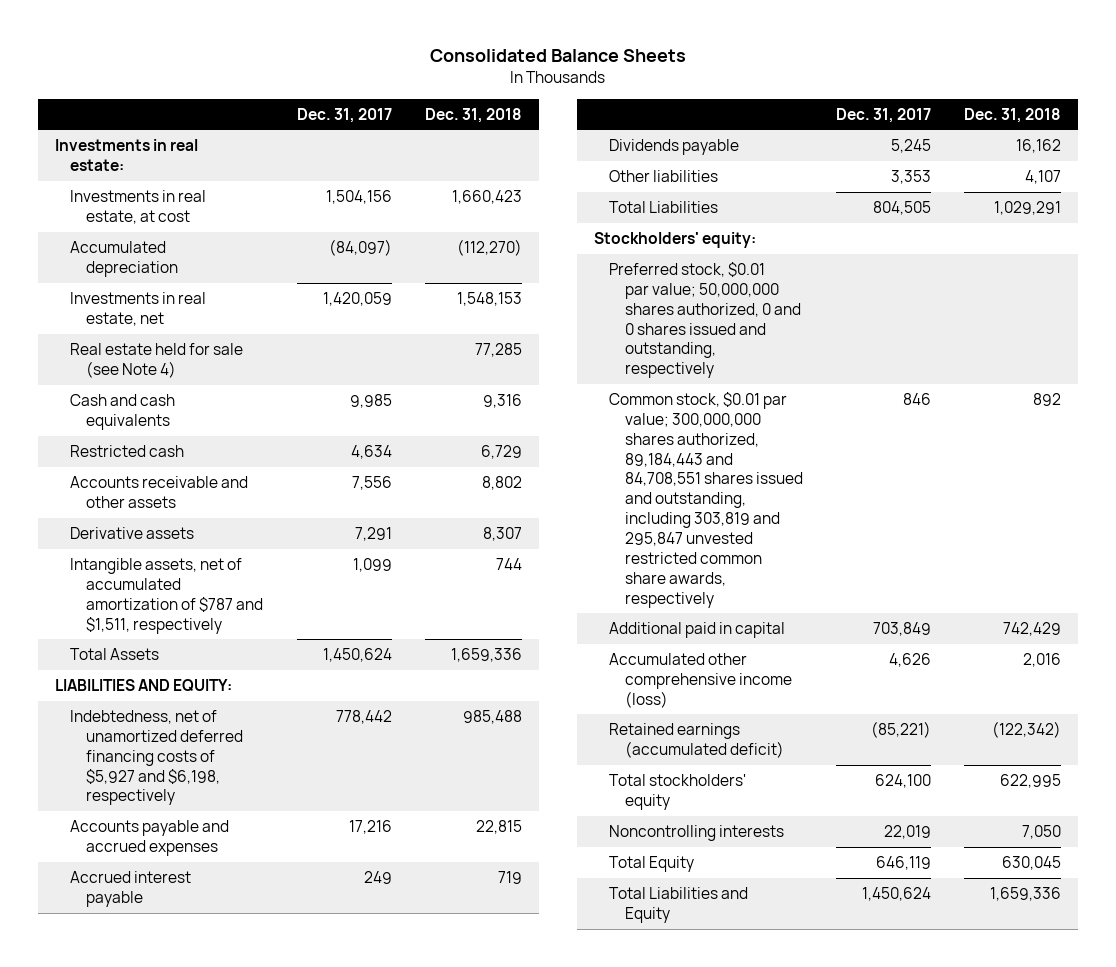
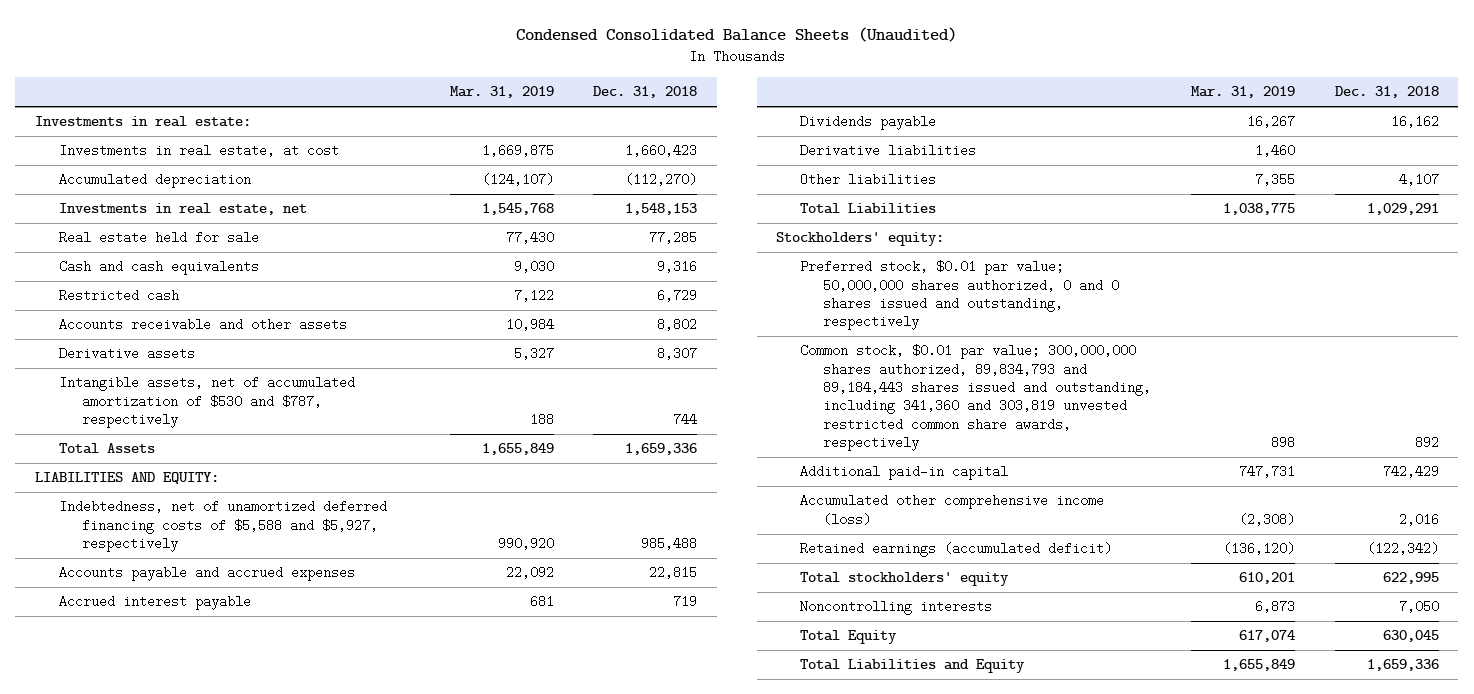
[429,49,686,63] Consolidated Balance Sheets -> [515,26,957,42] Condensed Consolidated Balance Sheets (Unaudited)
[297,107,393,123] Dec. 31, 2017 -> none
none -> [449,86,554,99] Mar. 31, 2019
[70,342,244,378] Real estate held for sale (see Note 4) -> [58,231,259,245] Real estate held for sale
[70,557,264,634] Intangible assets, net of accumulated amortization of $787 and $1,511, respectively -> [58,376,355,429] Intangible assets, net of accumulated amortization of $530 and $787, respectively
[70,709,244,806] Indebtedness, net of unamortized deferred financing costs of $5,927 and $6,198, respectively -> [58,500,387,553] Indebtedness, net of unamortized deferred financing costs of $5,588 and $5,927, respectively
none -> [799,144,976,158] Derivative liabilities
[609,391,804,608] Common stock, $0.01 par value; 300,000,000 shares authorized, 89,184,443 and 84,708,551 shares issued and outstanding, including 303,819 and 295,847 unvested restricted common share awards, respectively -> [799,344,1152,451] Common stock, $0.01 par value; 300,000,000 shares authorized, 89,834,793 and 89,184,443 shares issued and outstanding, including 341,360 and 303,819 unvested restricted common share awards, respectively
[609,621,786,638] Additional paid in capital -> [799,465,1008,481] Additional paid-in capital

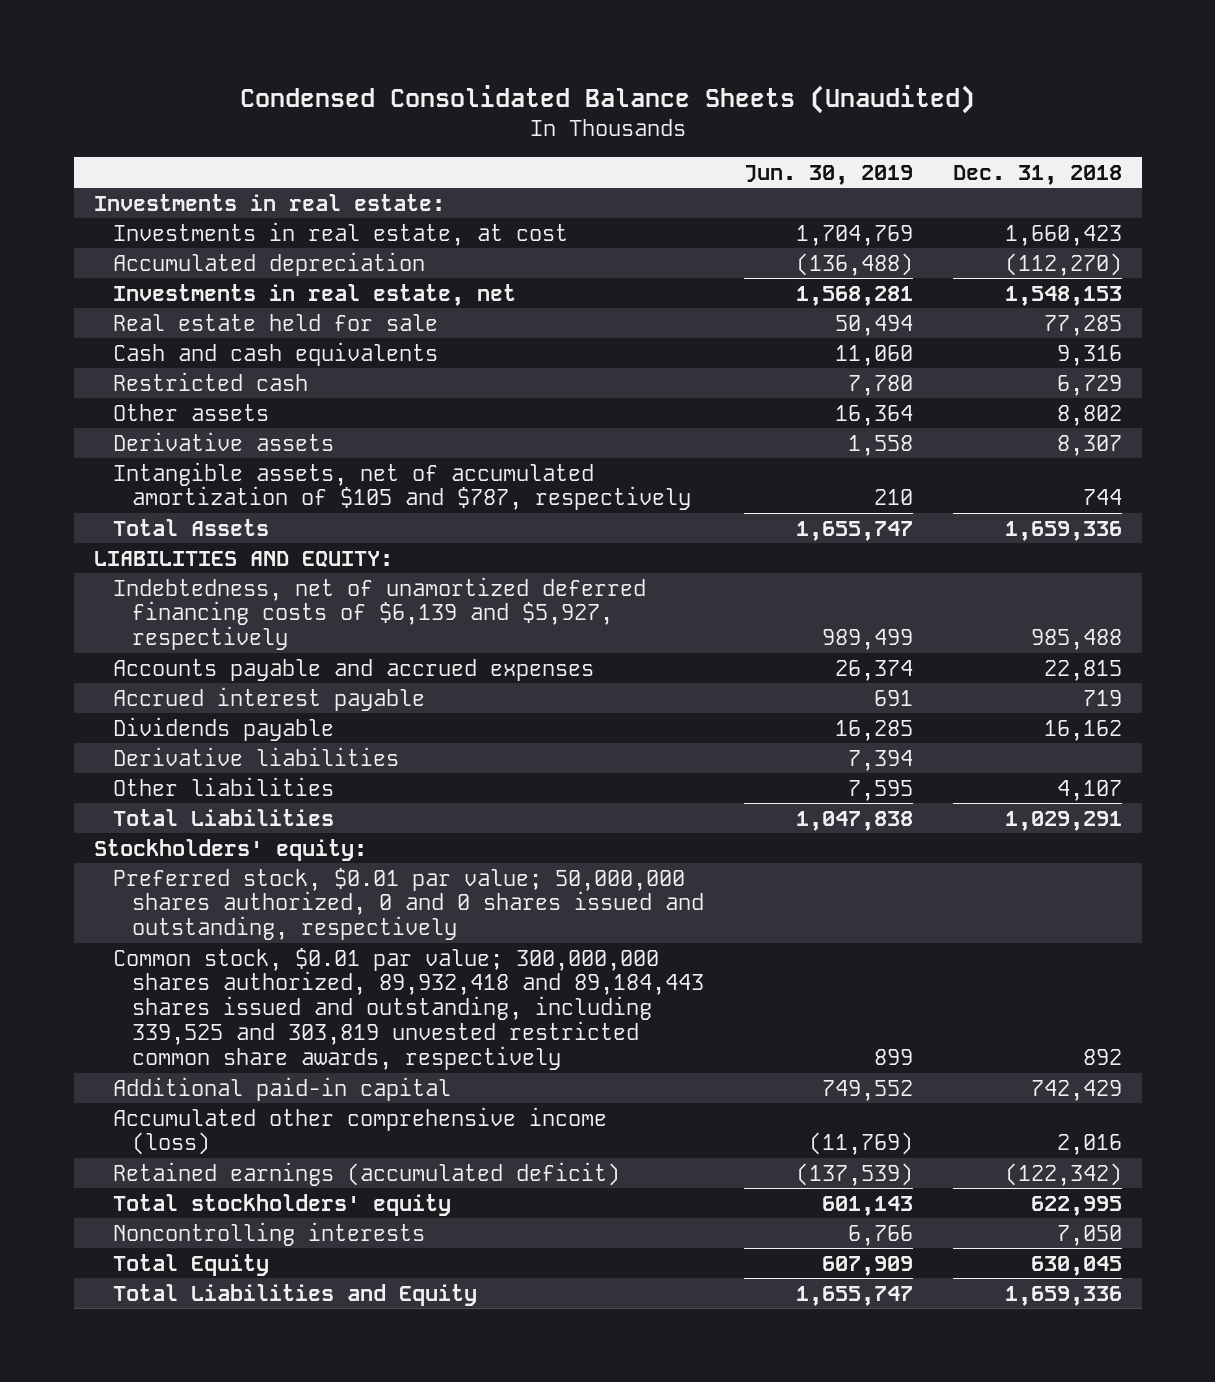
[449,86,554,99] Mar. 31, 2019 -> none
none -> [743,164,913,185] Jun. 30, 2019
[58,318,347,332] Accounts receivable and other assets -> [112,403,269,421] Other assets
[58,376,355,429] Intangible assets, net of accumulated amortization of $530 and $787, respectively -> [112,461,692,511] Intangible assets, net of accumulated amortization of $105 and $787, respectively
[58,500,387,553] Indebtedness, net of unamortized deferred financing costs of $5,588 and $5,927, respectively -> [112,576,646,651] Indebtedness, net of unamortized deferred financing costs of $6,139 and $5,927, respectively
[799,344,1152,451] Common stock, $0.01 par value; 300,000,000 shares authorized, 89,834,793 and 89,184,443 shares issued and outstanding, including 341,360 and 303,819 unvested restricted common share awards, respectively -> [112,947,705,1071] Common stock, $0.01 par value; 300,000,000 shares authorized, 89,932,418 and 89,184,443 shares issued and outstanding, including 339,525 and 303,819 unvested restricted common share awards, respectively

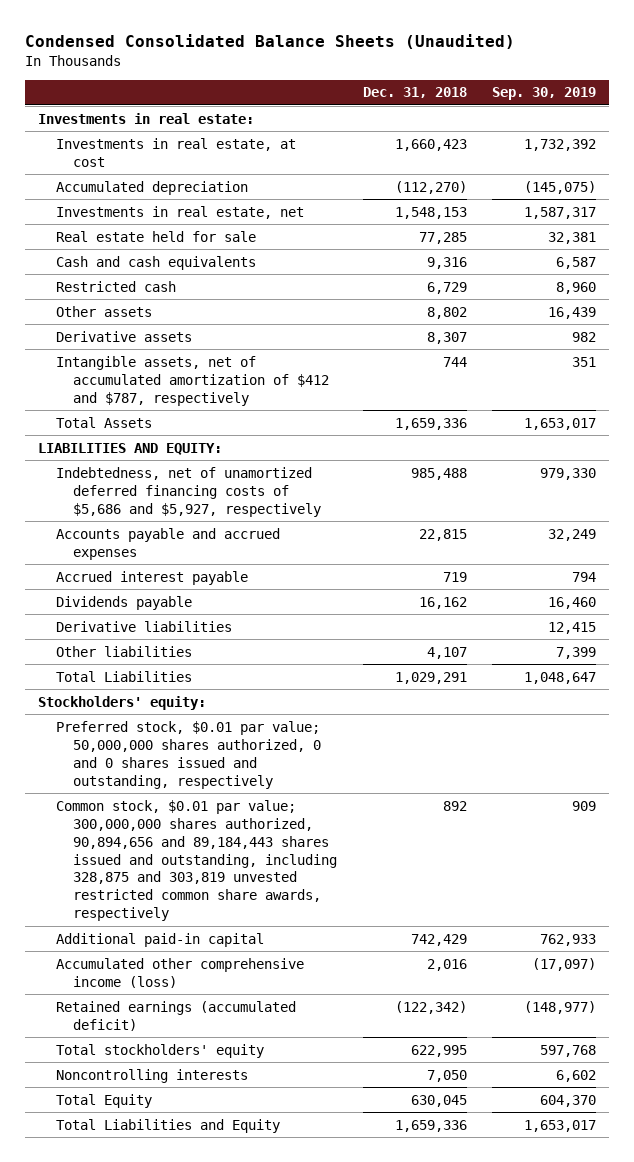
[743,164,913,185] Jun. 30, 2019 -> none
none -> [492,87,597,101] Sep. 30, 2019
[112,461,692,511] Intangible assets, net of accumulated amortization of $105 and $787, respectively -> [55,355,330,406] Intangible assets, net of accumulated amortization of $412 and $787, respectively
[112,576,646,651] Indebtedness, net of unamortized deferred financing costs of $6,139 and $5,927, respectively -> [55,466,322,517] Indebtedness, net of unamortized deferred financing costs of $5,686 and $5,927, respectively
[112,947,705,1071] Common stock, $0.01 par value; 300,000,000 shares authorized, 89,932,418 and 89,184,443 shares issued and outstanding, including 339,525 and 303,819 unvested restricted common share awards, respectively -> [55,799,338,922] Common stock, $0.01 par value; 300,000,000 shares authorized, 90,894,656 and 89,184,443 shares issued and outstanding, including 328,875 and 303,819 unvested restricted common share awards, respectively

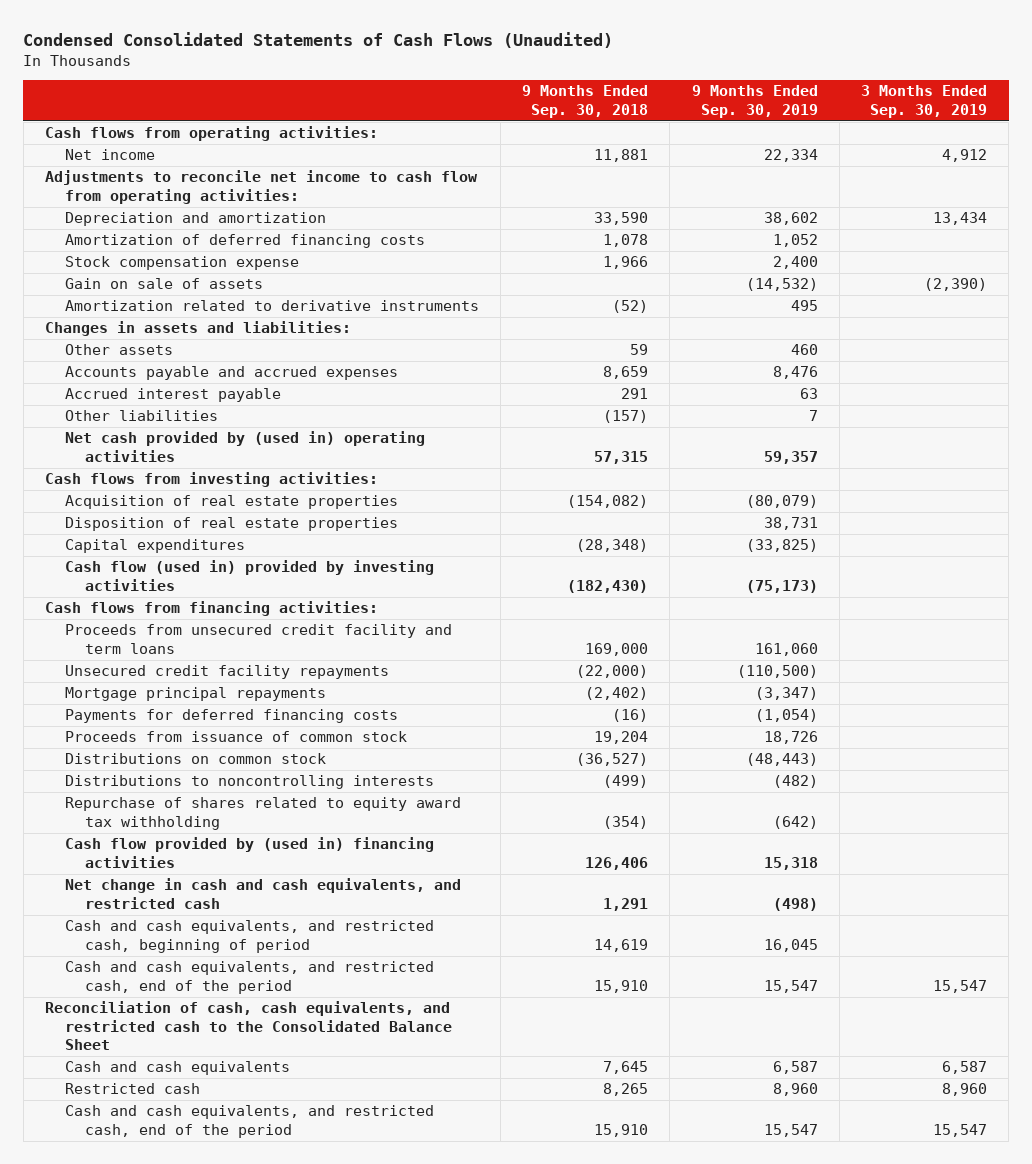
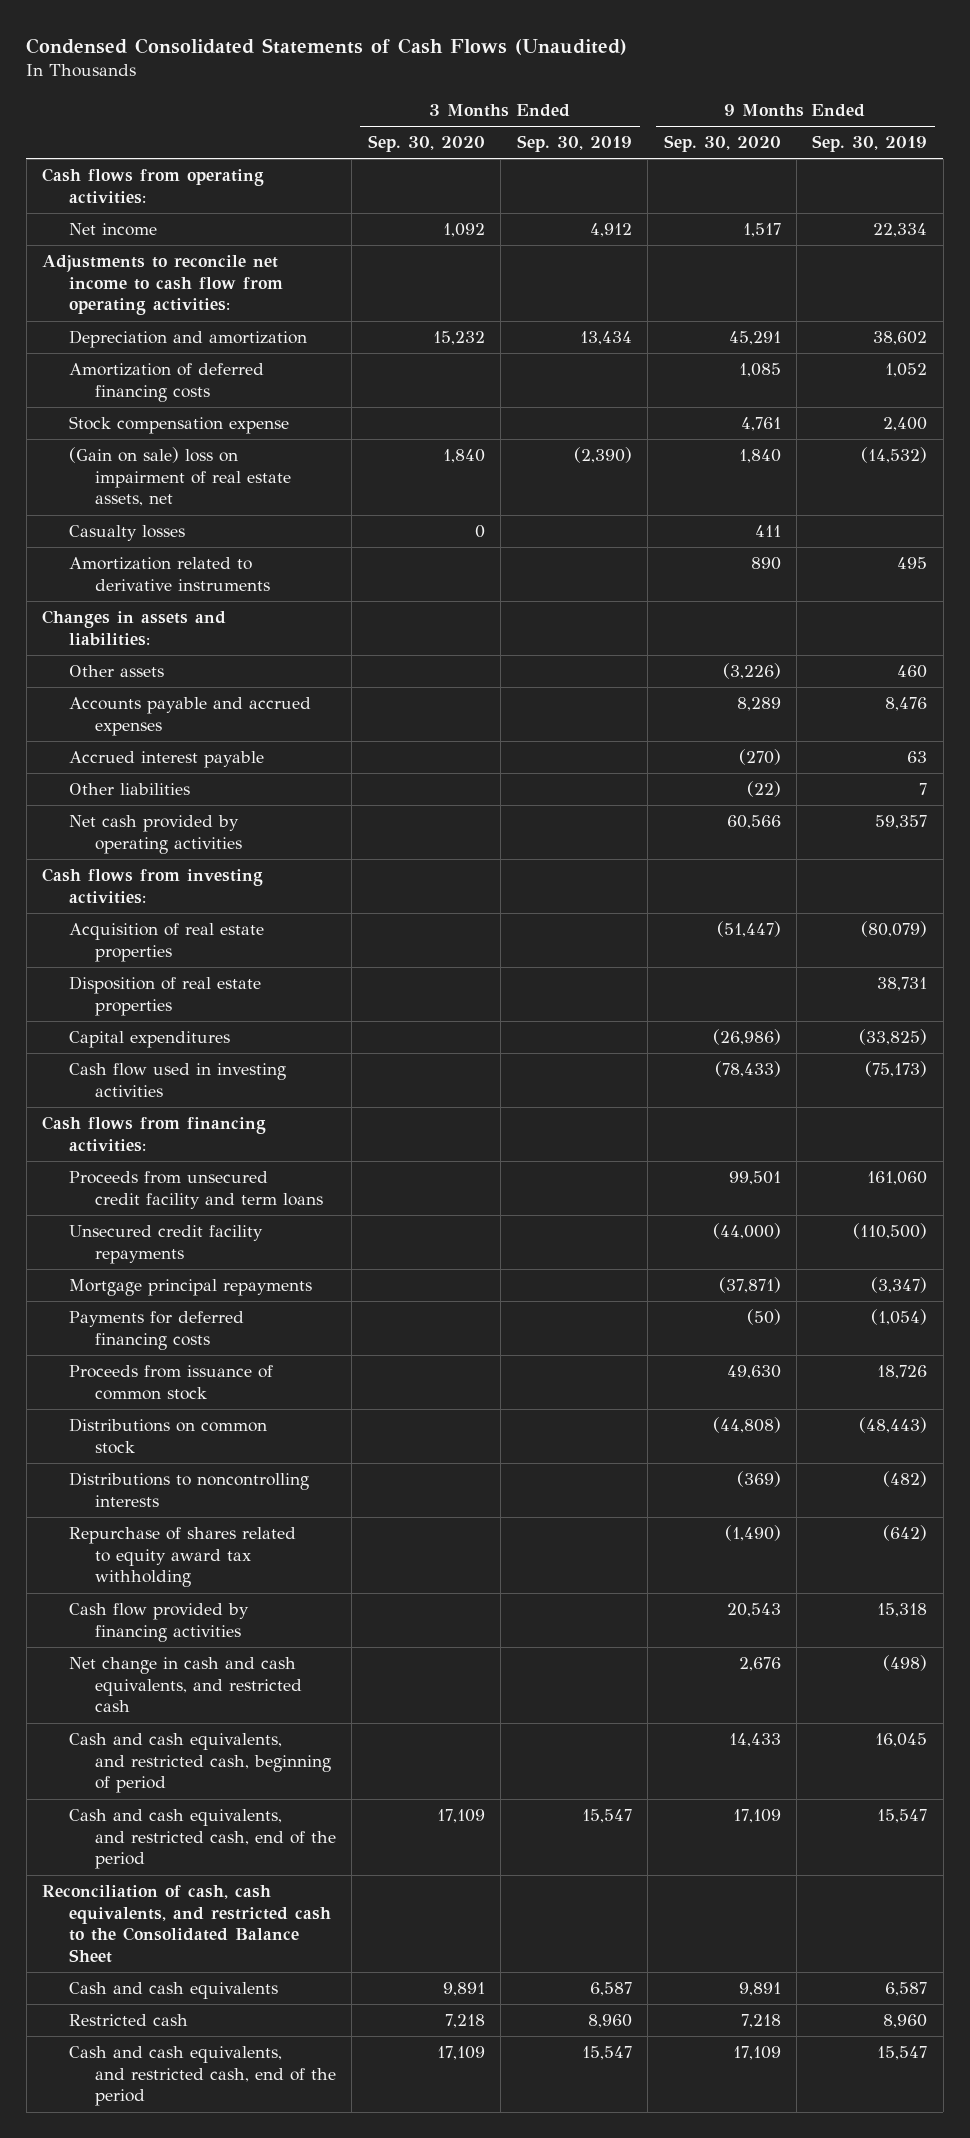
[522,85,649,118] 9 Months Ended Sep. 30, 2018 -> none
none -> [367,135,485,153] Sep. 30, 2020
none -> [663,135,781,153] Sep. 30, 2020
[65,278,264,290] Gain on sale of assets -> [68,447,292,507] (Gain on sale) loss on impairment of real estate assets, net
none -> [68,525,185,542] Casualty losses
[65,431,426,462] Net cash provided by (used in) operating activities -> [68,815,243,854] Net cash provided by operating activities
[65,560,435,591] Cash flow (used in) provided by investing activities -> [68,1063,286,1097] Cash flow used in investing activities
[65,837,435,868] Cash flow provided by (used in) financing activities -> [68,1603,249,1642] Cash flow provided by financing activities

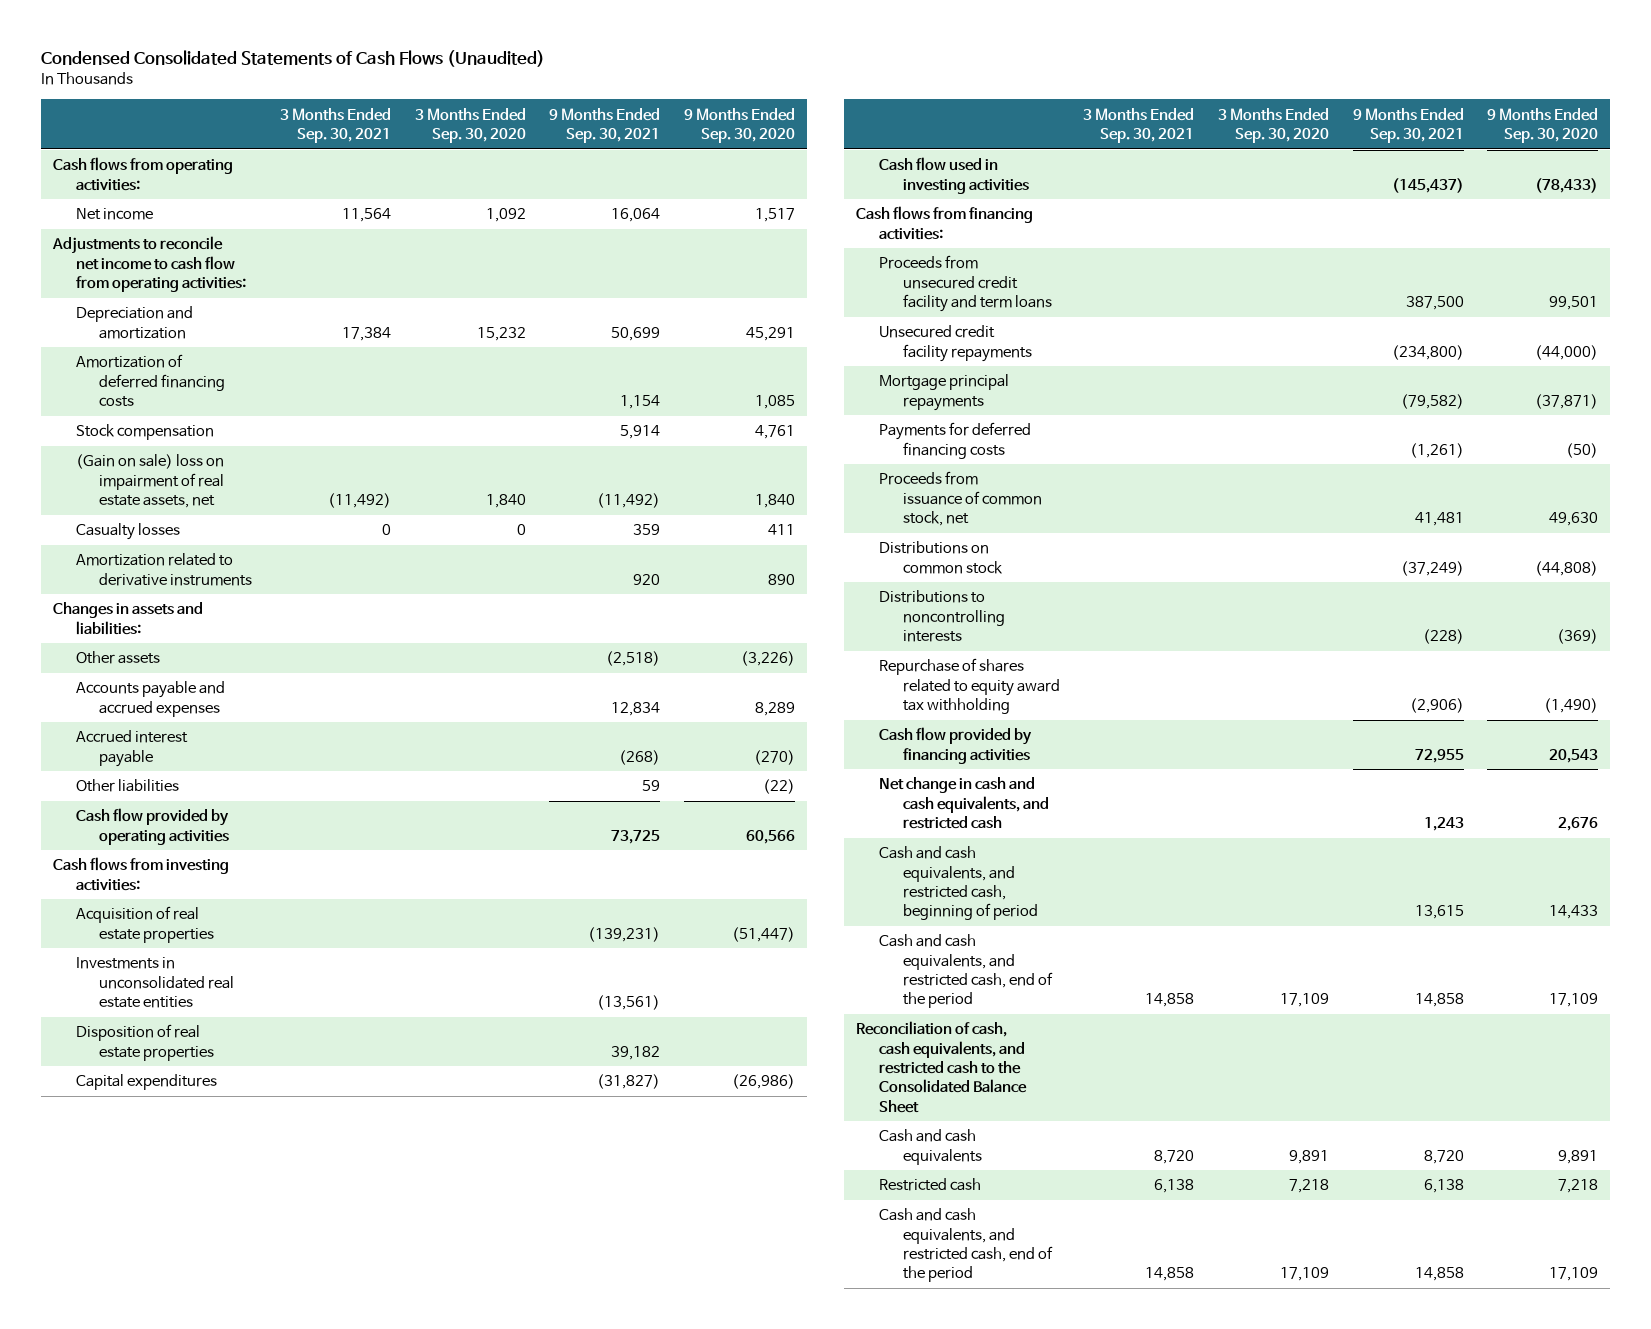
[516,135,632,153] Sep. 30, 2019 -> none
[812,135,928,153] Sep. 30, 2019 -> none
none -> [280,107,392,144] 3 Months Ended Sep. 30, 2021
none -> [549,107,661,144] 9 Months Ended Sep. 30, 2021
[68,416,289,435] Stock compensation expense -> [76,424,215,441] Stock compensation
[68,815,243,854] Net cash provided by operating activities -> [76,808,230,845] Cash flow provided by operating activities
none -> [76,957,235,1009] Investments in unconsolidated real estate entities
[68,1365,273,1400] Proceeds from issuance of common stock -> [879,471,1042,527] Proceeds from issuance of common stock, net

